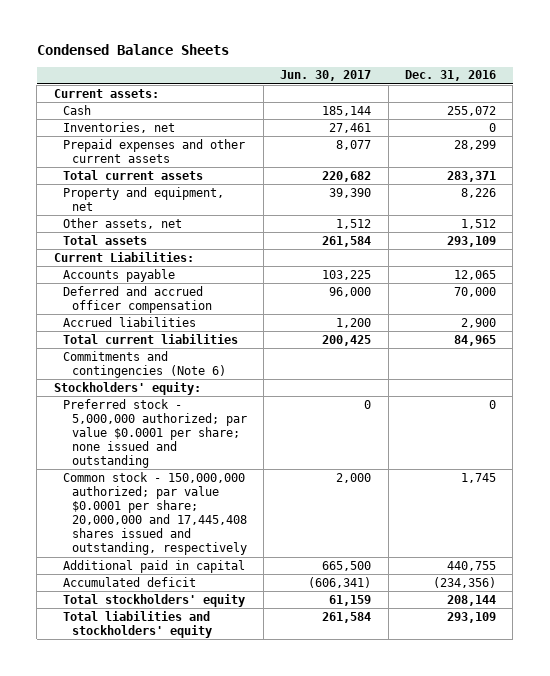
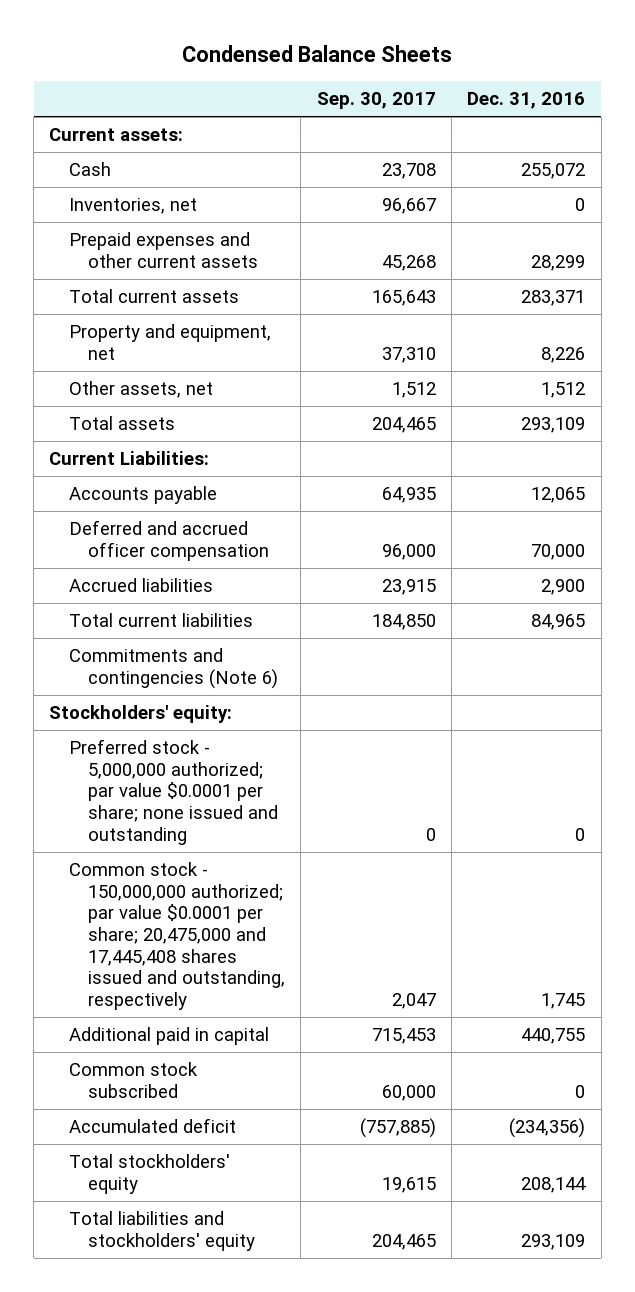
[280,70,372,82] Jun. 30, 2017 -> none
none -> [316,92,436,110] Sep. 30, 2017
[62,471,247,556] Common stock - 150,000,000 authorized; par value $0.0001 per share; 20,000,000 and 17,445,408 shares issued and outstanding, respectively -> [68,862,285,1010] Common stock - 150,000,000 authorized; par value $0.0001 per share; 20,475,000 and 17,445,408 shares issued and outstanding, respectively
none -> [68,1062,198,1098] Common stock subscribed

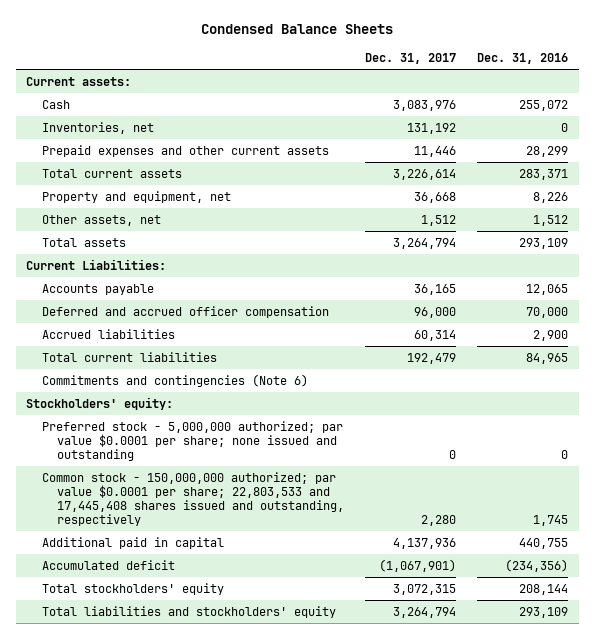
[316,92,436,110] Sep. 30, 2017 -> none
none -> [365,53,457,65] Dec. 31, 2017
[68,862,285,1010] Common stock - 150,000,000 authorized; par value $0.0001 per share; 20,475,000 and 17,445,408 shares issued and outstanding, respectively -> [41,472,344,526] Common stock - 150,000,000 authorized; par value $0.0001 per share; 22,803,533 and 17,445,408 shares issued and outstanding, respectively
[68,1062,198,1098] Common stock subscribed -> none

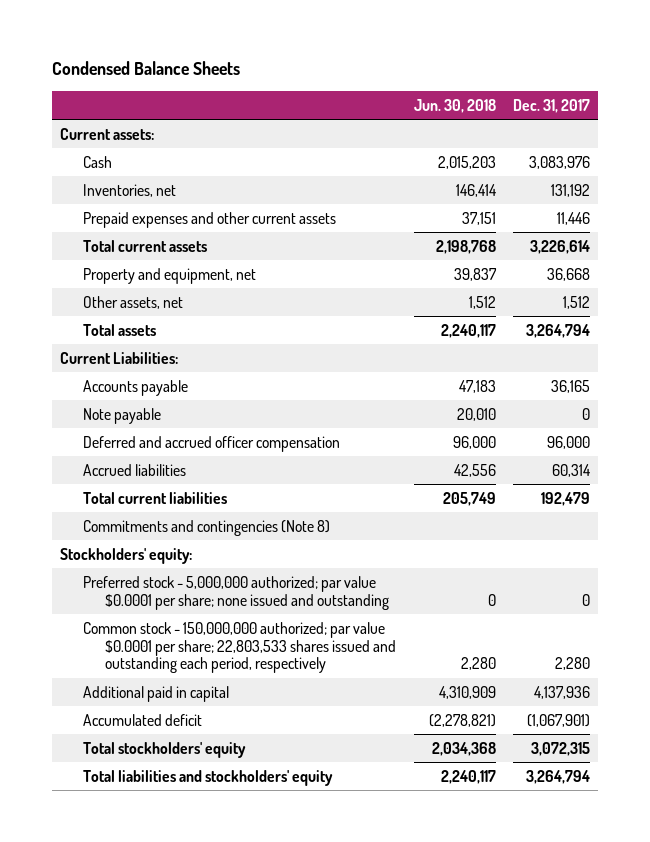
[477,53,569,65] Dec. 31, 2016 -> none
none -> [413,98,496,113] Jun. 30, 2018
none -> [82,407,161,424] Note payable
[41,374,308,388] Commitments and contingencies (Note 6) -> [82,519,330,536] Commitments and contingencies (Note 8)
[41,472,344,526] Common stock - 150,000,000 authorized; par value $0.0001 per share; 22,803,533 and 17,445,408 shares issued and outstanding, respectively -> [82,621,397,674] Common stock - 150,000,000 authorized; par value $0.0001 per share; 22,803,533 shares issued and outstanding each period, respectively

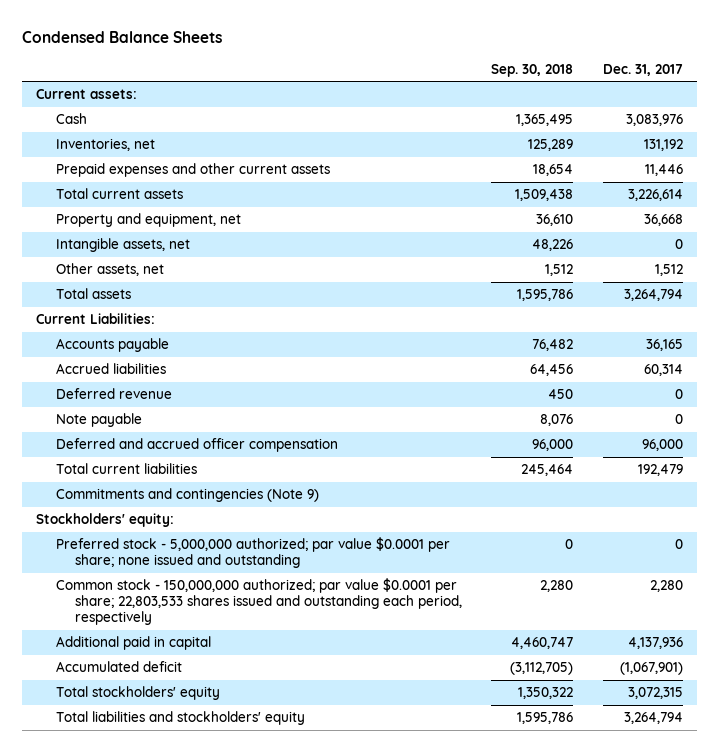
[413,98,496,113] Jun. 30, 2018 -> none
none -> [491,63,574,77] Sep. 30, 2018
none -> [55,238,190,253] Intangible assets, net
[82,463,186,476] Accrued liabilities -> [55,363,166,375] Accrued liabilities
none -> [55,388,172,400] Deferred revenue
[82,519,330,536] Commitments and contingencies (Note 8) -> [55,488,319,503] Commitments and contingencies (Note 9)

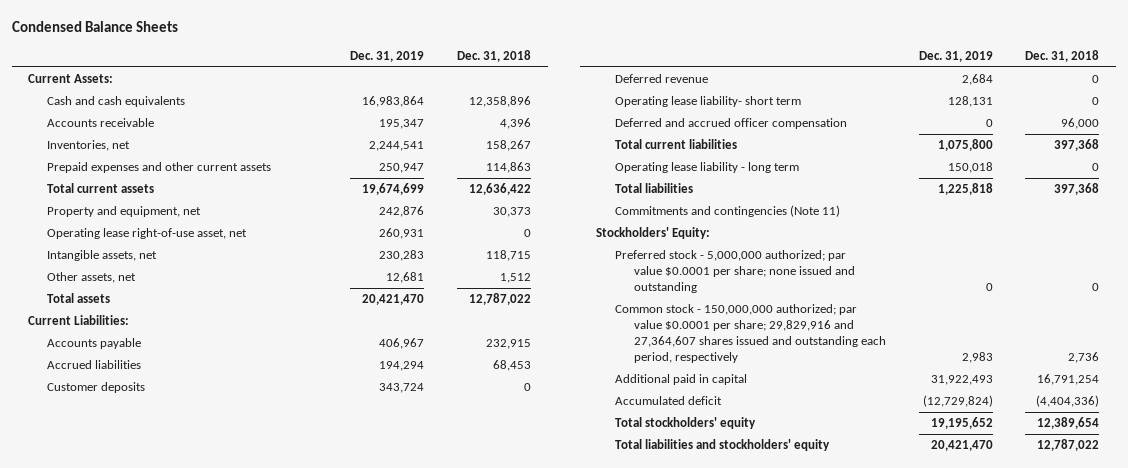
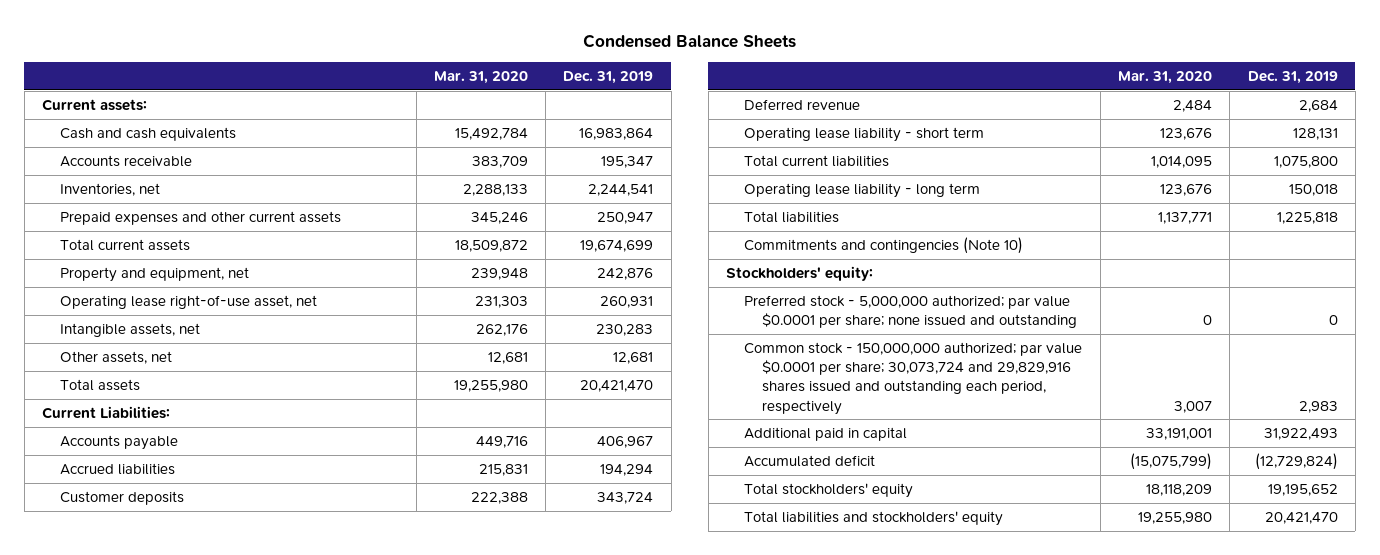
[457,49,532,62] Dec. 31, 2018 -> none
none -> [433,70,528,84] Mar. 31, 2020
[28,74,114,84] Current Assets: -> [42,98,148,111] Current assets:
[615,118,848,130] Deferred and accrued officer compensation -> none
[615,96,802,108] Operating lease liability- short term -> [744,126,985,142] Operating lease liability - short term
[615,205,841,218] Commitments and contingencies (Note 11) -> [744,236,1024,254] Commitments and contingencies (Note 10)
[596,227,711,240] Stockholders' Equity: -> [726,265,874,281] Stockholders' equity:
[615,304,886,364] Common stock - 150,000,000 authorized; par value $0.0001 per share; 29,829,916 and 27,364,607 shares issued and outstanding each period, respectively -> [744,341,1083,415] Common stock - 150,000,000 authorized; par value $0.0001 per share; 30,073,724 and 29,829,916 shares issued and outstanding each period, respectively

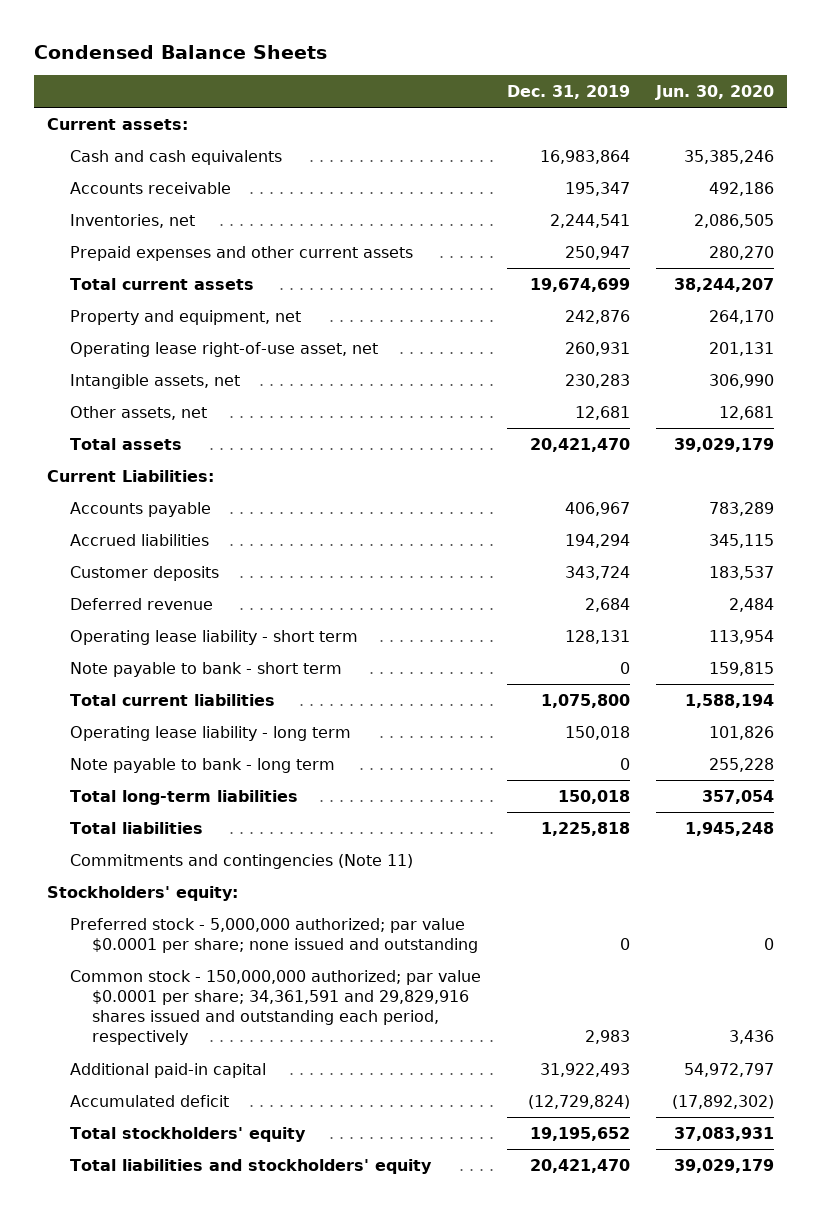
[433,70,528,84] Mar. 31, 2020 -> none
none -> [654,84,774,100] Jun. 30, 2020
none -> [69,661,342,677] Note payable to bank - short term
none -> [69,757,335,773] Note payable to bank - long term
none -> [69,789,298,805] Total long-term liabilities
[744,236,1024,254] Commitments and contingencies (Note 10) -> [69,853,413,869] Commitments and contingencies (Note 11)
[744,341,1083,415] Common stock - 150,000,000 authorized; par value $0.0001 per share; 30,073,724 and 29,829,916 shares issued and outstanding each period, respectively -> [69,969,481,1046] Common stock - 150,000,000 authorized; par value $0.0001 per share; 34,361,591 and 29,829,916 shares issued and outstanding each period, respectively
[744,426,908,441] Additional paid in capital -> [69,1062,266,1078] Additional paid-in capital

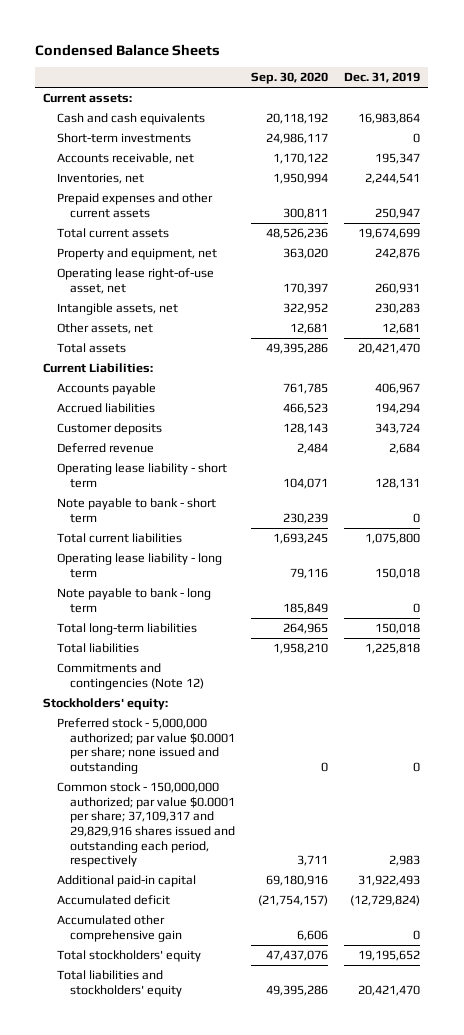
[654,84,774,100] Jun. 30, 2020 -> none
none -> [251,72,329,85] Sep. 30, 2020
none -> [56,133,191,144] Short-term investments
[69,181,231,194] Accounts receivable -> [56,153,194,165] Accounts receivable, net
[69,853,413,869] Commitments and contingencies (Note 11) -> [56,663,205,690] Commitments and contingencies (Note 12)
[69,969,481,1046] Common stock - 150,000,000 authorized; par value $0.0001 per share; 34,361,591 and 29,829,916 shares issued and outstanding each period, respectively -> [56,782,236,868] Common stock - 150,000,000 authorized; par value $0.0001 per share; 37,109,317 and 29,829,916 shares issued and outstanding each period, respectively
none -> [56,915,183,942] Accumulated other comprehensive gain

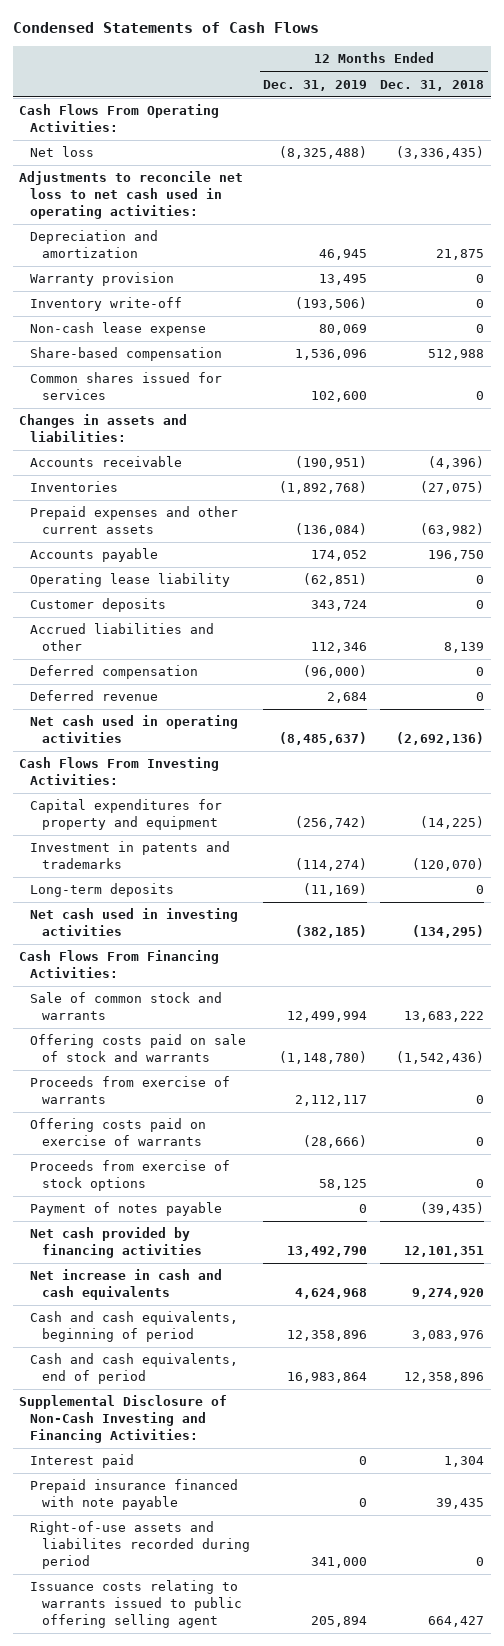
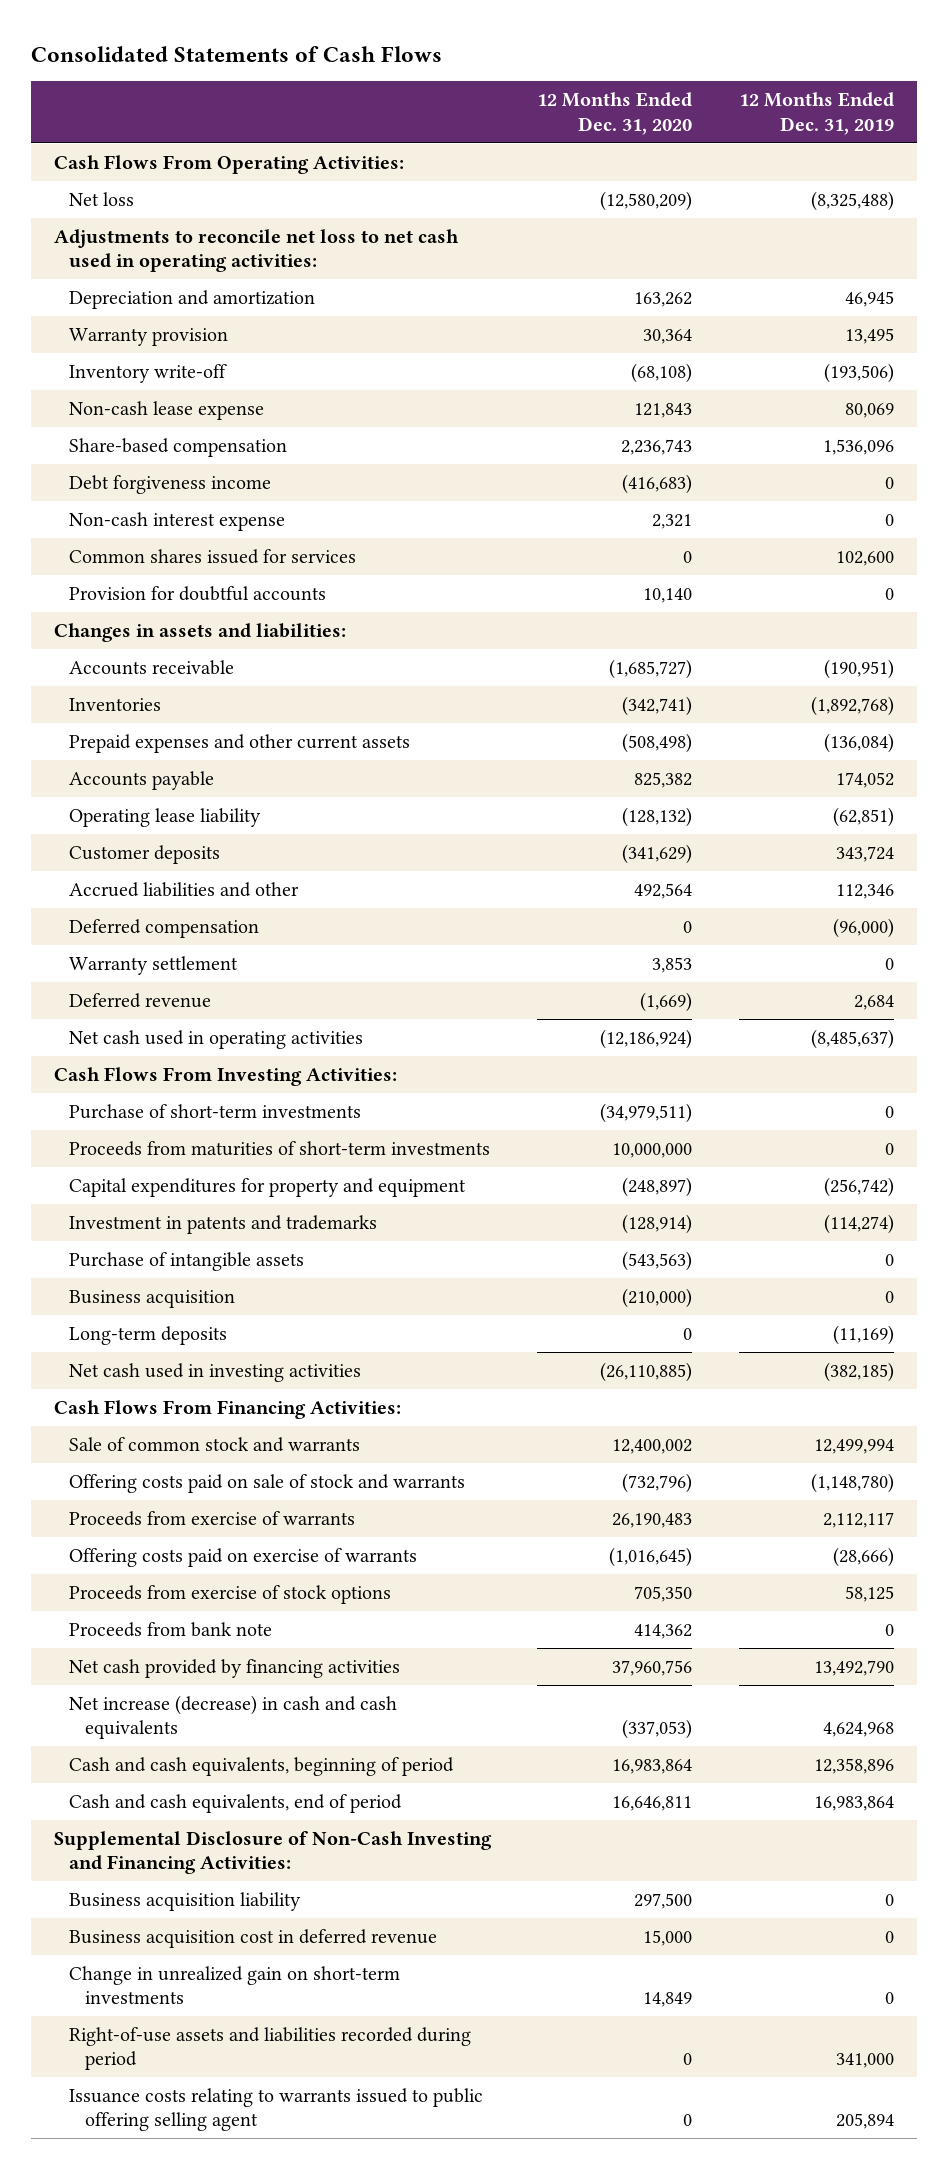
[12,21,319,33] Condensed Statements of Cash Flows -> [30,45,442,62] Consolidated Statements of Cash Flows
[380,79,485,91] Dec. 31, 2018 -> none
none -> [537,92,693,135] 12 Months Ended Dec. 31, 2020
none -> [69,474,272,494] Debt forgiveness income
none -> [69,511,286,531] Non-cash interest expense
none -> [69,585,327,601] Provision for doubtful accounts
none -> [69,955,239,975] Warranty settlement
none -> [69,1103,362,1119] Purchase of short-term investments
none -> [69,1140,491,1156] Proceeds from maturities of short-term investments
none -> [69,1251,305,1271] Purchase of intangible assets
none -> [69,1289,236,1308] Business acquisition
[30,1202,223,1217] Payment of notes payable -> none
none -> [69,1621,273,1637] Proceeds from bank note
[30,1269,223,1301] Net increase in cash and cash equivalents -> [69,1694,398,1740] Net increase (decrease) in cash and cash equivalents
[30,1454,135,1469] Interest paid -> none
[30,1479,239,1511] Prepaid insurance financed with note payable -> none
none -> [69,1891,302,1911] Business acquisition liability
none -> [69,1928,438,1948] Business acquisition cost in deferred revenue
none -> [69,1965,401,2005] Change in unrealized gain on short-term investments
[30,1521,250,1570] Right-of-use assets and liabilites recorded during period -> [69,2026,472,2071] Right-of-use assets and liabilities recorded during period

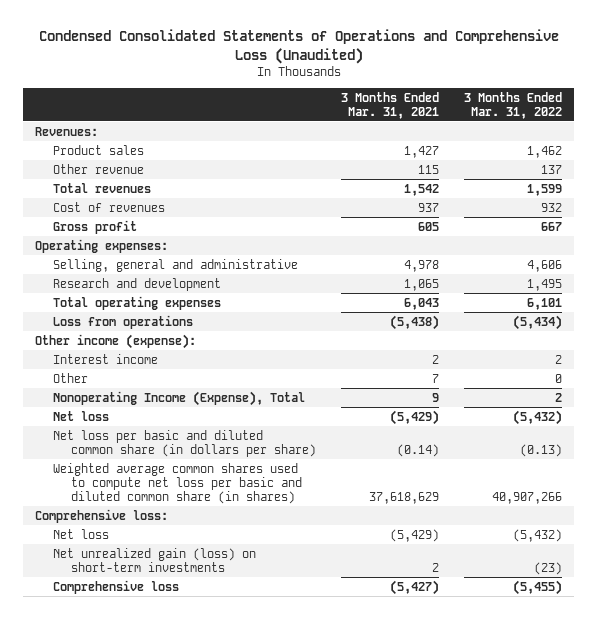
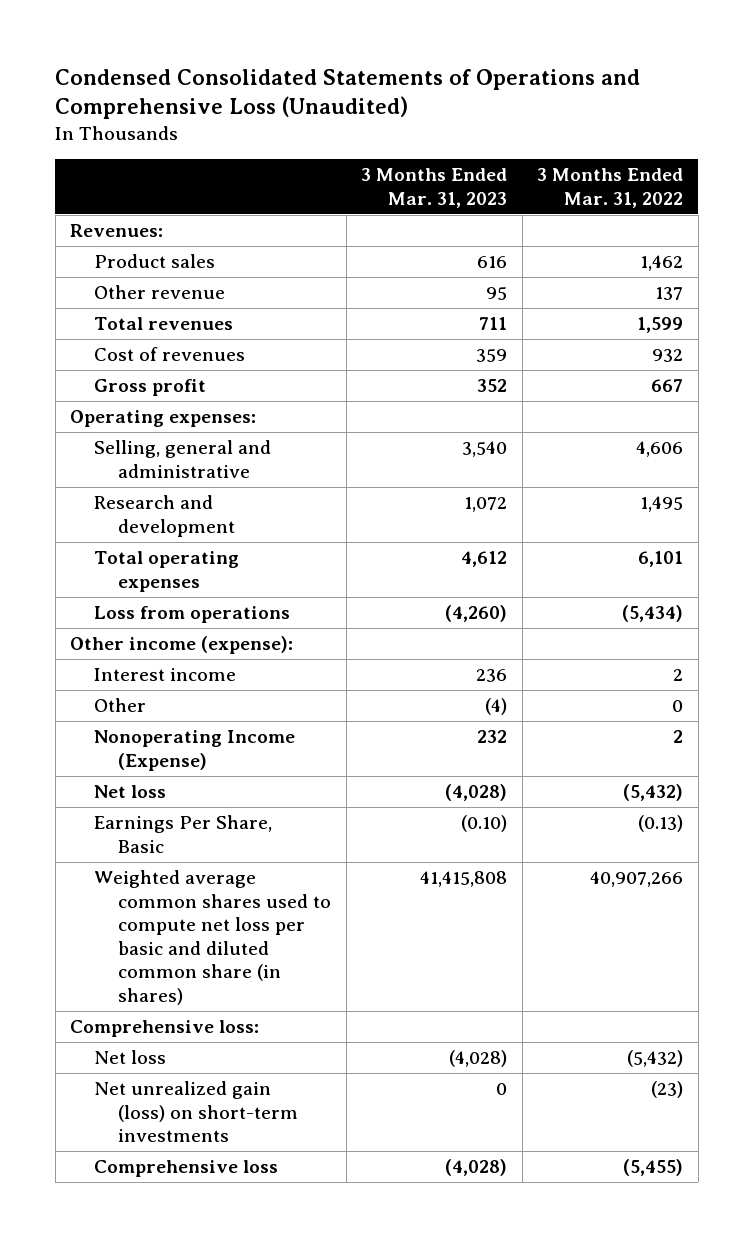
[341,91,440,119] 3 Months Ended Mar. 31, 2021 -> none
none -> [361,168,508,208] 3 Months Ended Mar. 31, 2023
[53,390,306,406] Nonoperating Income (Expense), Total -> [94,730,296,771] Nonoperating Income (Expense)
[53,429,317,457] Net loss per basic and diluted common share (in dollars per share) -> [94,815,273,853] Earnings Per Share, Basic

